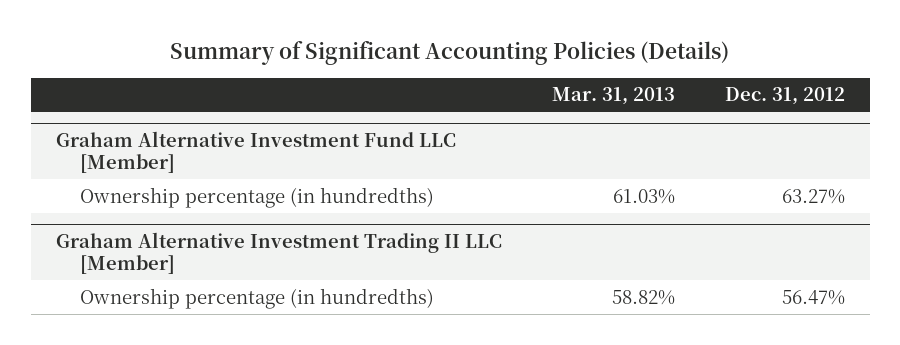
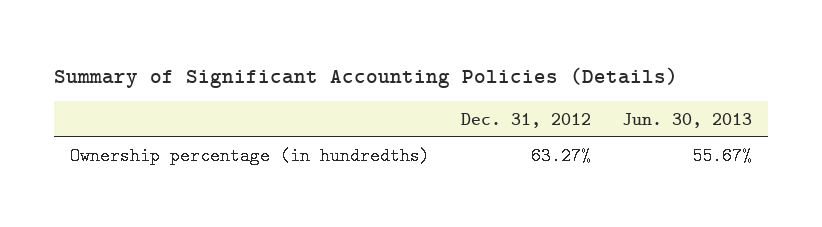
[551,87,675,106] Mar. 31, 2013 -> none
none -> [622,112,753,128] Jun. 30, 2013
[55,130,456,173] Graham Alternative Investment Fund LLC [Member] -> none
[55,231,502,274] Graham Alternative Investment Trading II LLC [Member] -> none
[80,287,435,309] Ownership percentage (in hundredths) -> none

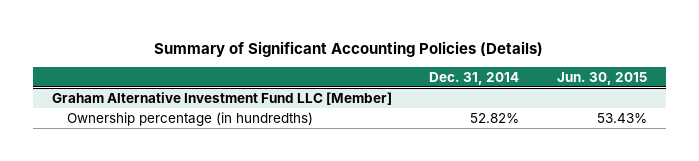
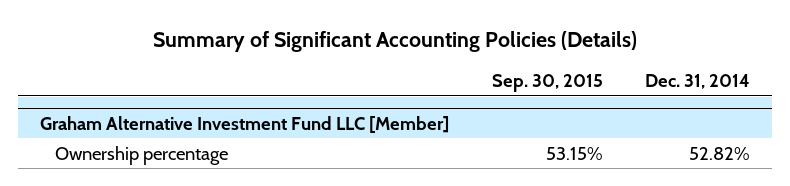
[556,71,647,85] Jun. 30, 2015 -> none
none -> [491,74,603,93] Sep. 30, 2015
[67,111,314,126] Ownership percentage (in hundredths) -> [54,145,228,165] Ownership percentage

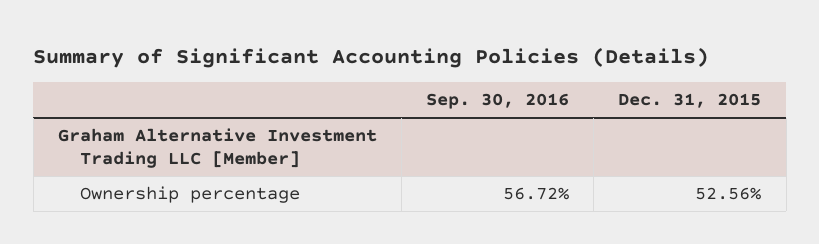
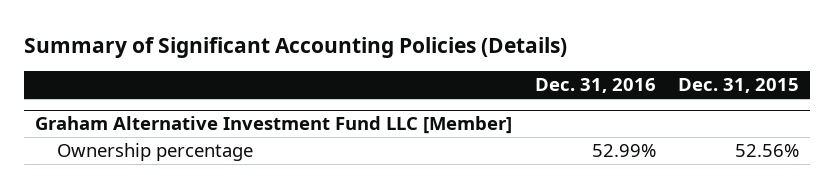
[426,93,570,110] Sep. 30, 2016 -> none
none -> [534,78,656,94] Dec. 31, 2016
[57,128,377,169] Graham Alternative Investment Trading LLC [Member] -> [35,116,513,135] Graham Alternative Investment Fund LLC [Member]

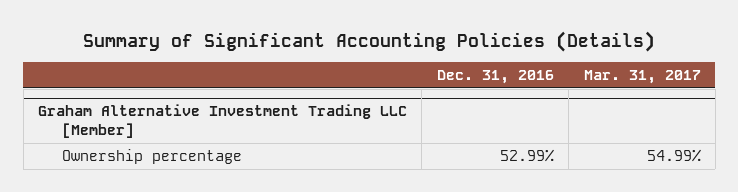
[678,78,800,94] Dec. 31, 2015 -> none
none -> [583,69,701,84] Mar. 31, 2017
[35,116,513,135] Graham Alternative Investment Fund LLC [Member] -> [37,104,407,139] Graham Alternative Investment Trading LLC [Member]

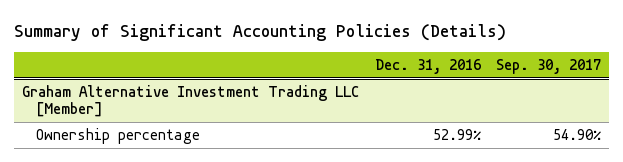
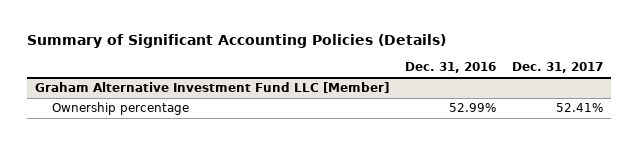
[496,58,602,74] Sep. 30, 2017 -> none
none -> [512,62,604,74] Dec. 31, 2017
[22,84,360,117] Graham Alternative Investment Trading LLC [Member] -> [34,82,389,94] Graham Alternative Investment Fund LLC [Member]

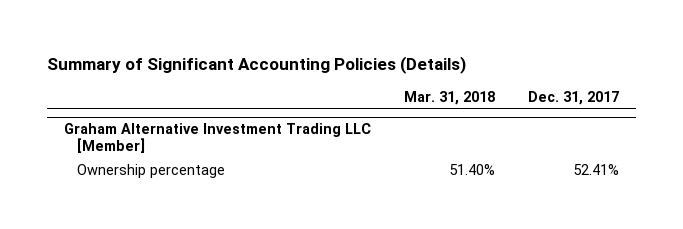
[404,62,496,74] Dec. 31, 2016 -> none
none -> [403,90,495,105] Mar. 31, 2018
[34,82,389,94] Graham Alternative Investment Fund LLC [Member] -> [63,123,371,154] Graham Alternative Investment Trading LLC [Member]

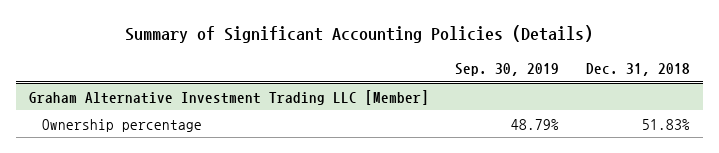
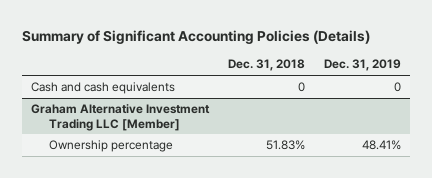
[455,62,560,76] Sep. 30, 2019 -> none
none -> [323,59,401,72] Dec. 31, 2019
none -> [31,82,176,95] Cash and cash equivalents

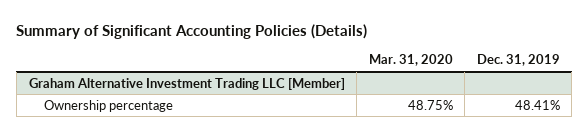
[228,59,306,72] Dec. 31, 2018 -> none
none -> [368,54,453,67] Mar. 31, 2020
[31,82,176,95] Cash and cash equivalents -> none

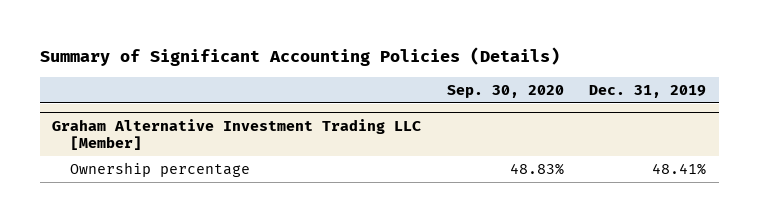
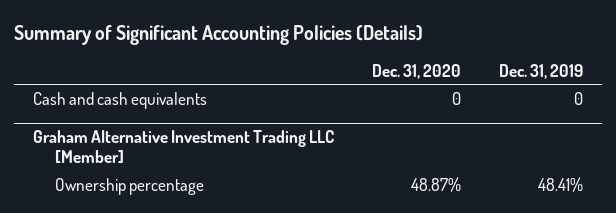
[446,84,564,98] Sep. 30, 2020 -> none
none -> [371,63,461,79] Dec. 31, 2020
none -> [32,92,207,110] Cash and cash equivalents

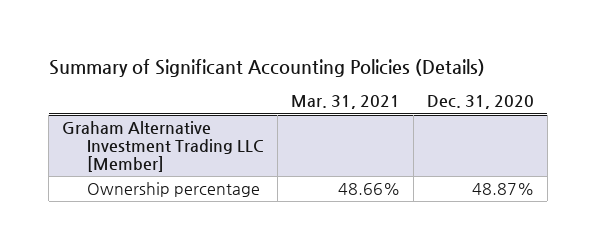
[498,63,583,79] Dec. 31, 2019 -> none
none -> [290,95,400,110] Mar. 31, 2021
[32,92,207,110] Cash and cash equivalents -> none

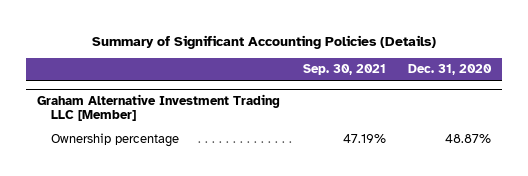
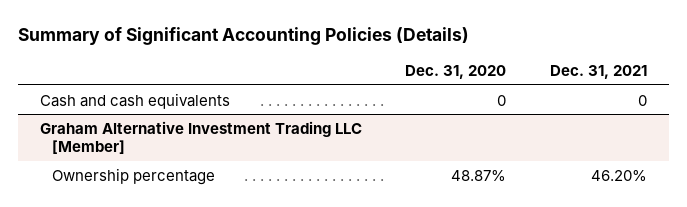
[302,64,386,76] Sep. 30, 2021 -> none
none -> [550,65,648,80] Dec. 31, 2021
none -> [39,92,230,109] Cash and cash equivalents

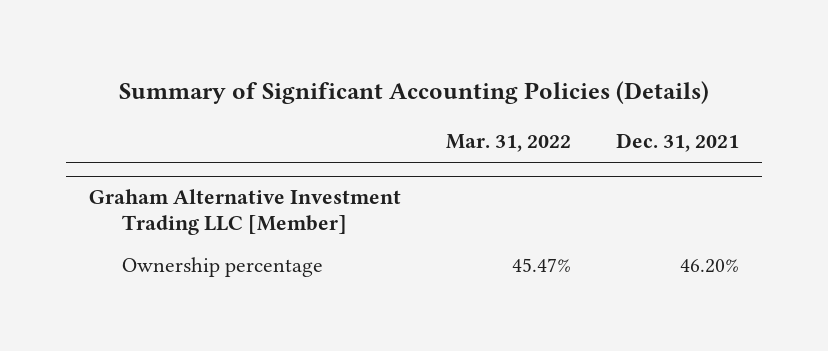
[405,65,507,80] Dec. 31, 2020 -> none
none -> [446,134,572,153] Mar. 31, 2022
[39,92,230,109] Cash and cash equivalents -> none

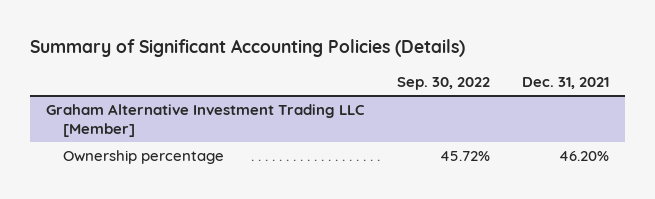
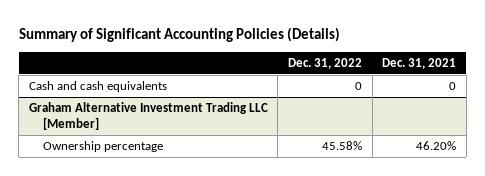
[396,77,490,91] Sep. 30, 2022 -> none
none -> [288,57,363,69] Dec. 31, 2022
none -> [28,81,167,93] Cash and cash equivalents

